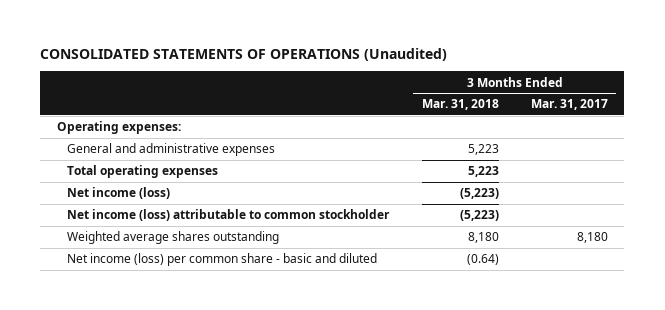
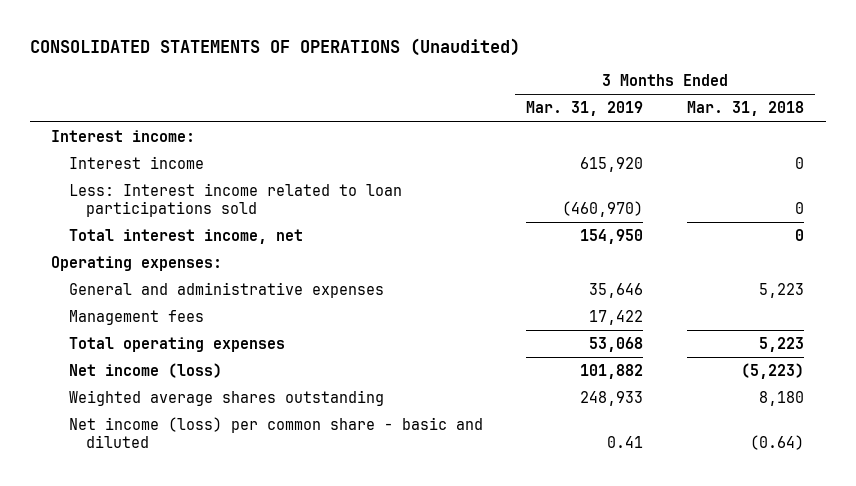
[531,99,609,111] Mar. 31, 2017 -> none
none -> [526,101,644,117] Mar. 31, 2019
none -> [51,129,196,142] Interest income:
none -> [68,155,204,169] Interest income
none -> [68,182,402,218] Less: Interest income related to loan participations sold
none -> [68,228,303,244] Total interest income, net
none -> [68,309,204,325] Management fees
[66,209,390,222] Net income (loss) attributable to common stockholder -> none

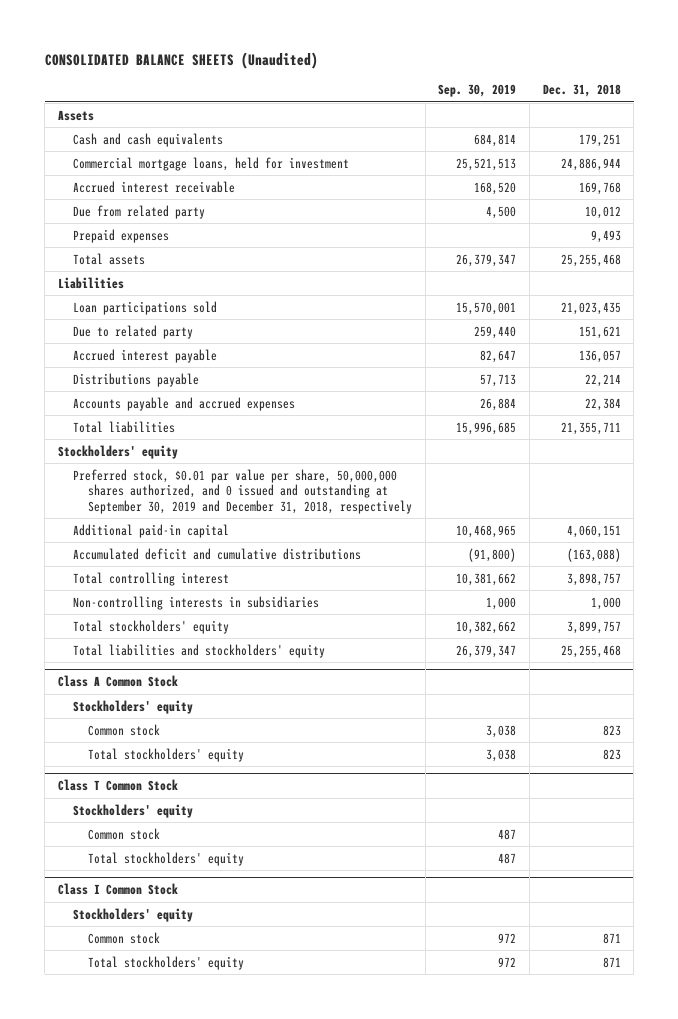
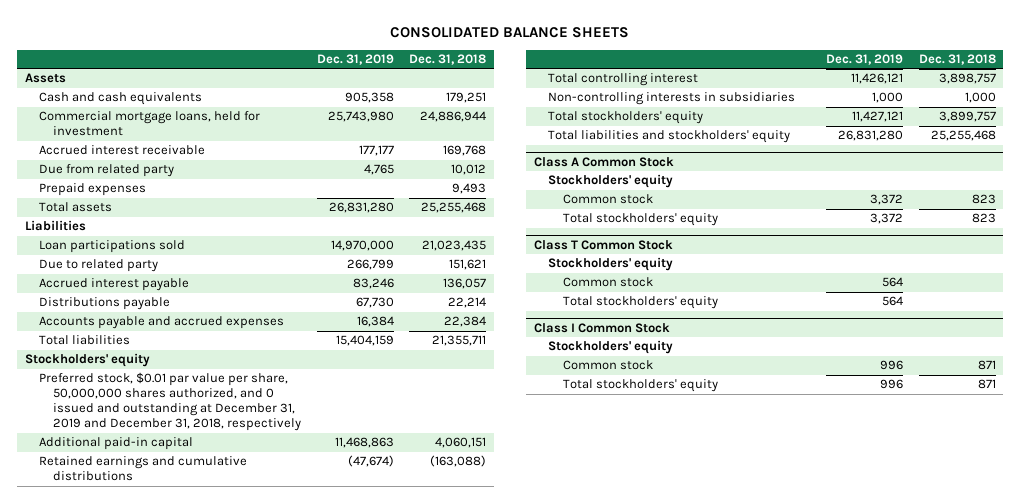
[44,51,318,69] CONSOLIDATED BALANCE SHEETS (Unaudited) -> [390,26,630,38] CONSOLIDATED BALANCE SHEETS
[438,84,517,98] Sep. 30, 2019 -> none
none -> [316,54,394,66] Dec. 31, 2019
[73,468,413,514] Preferred stock, $0.01 par value per share, 50,000,000 shares authorized, and 0 issued and outstanding at September 30, 2019 and December 31, 2018, respectively -> [38,372,302,432] Preferred stock, $0.01 par value per share, 50,000,000 shares authorized, and 0 issued and outstanding at December 31, 2019 and December 31, 2018, respectively
[73,547,362,560] Accumulated deficit and cumulative distributions -> [38,456,247,482] Retained earnings and cumulative distributions

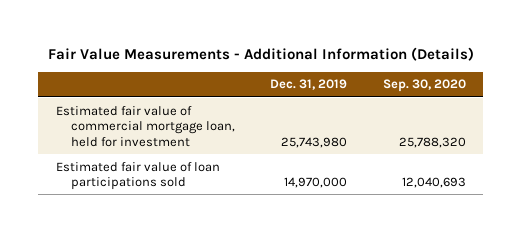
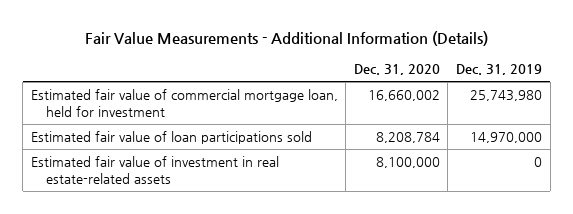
[382,79,466,93] Sep. 30, 2020 -> none
none -> [353,64,440,76] Dec. 31, 2020
none -> [30,156,279,184] Estimated fair value of investment in real estate-related assets

